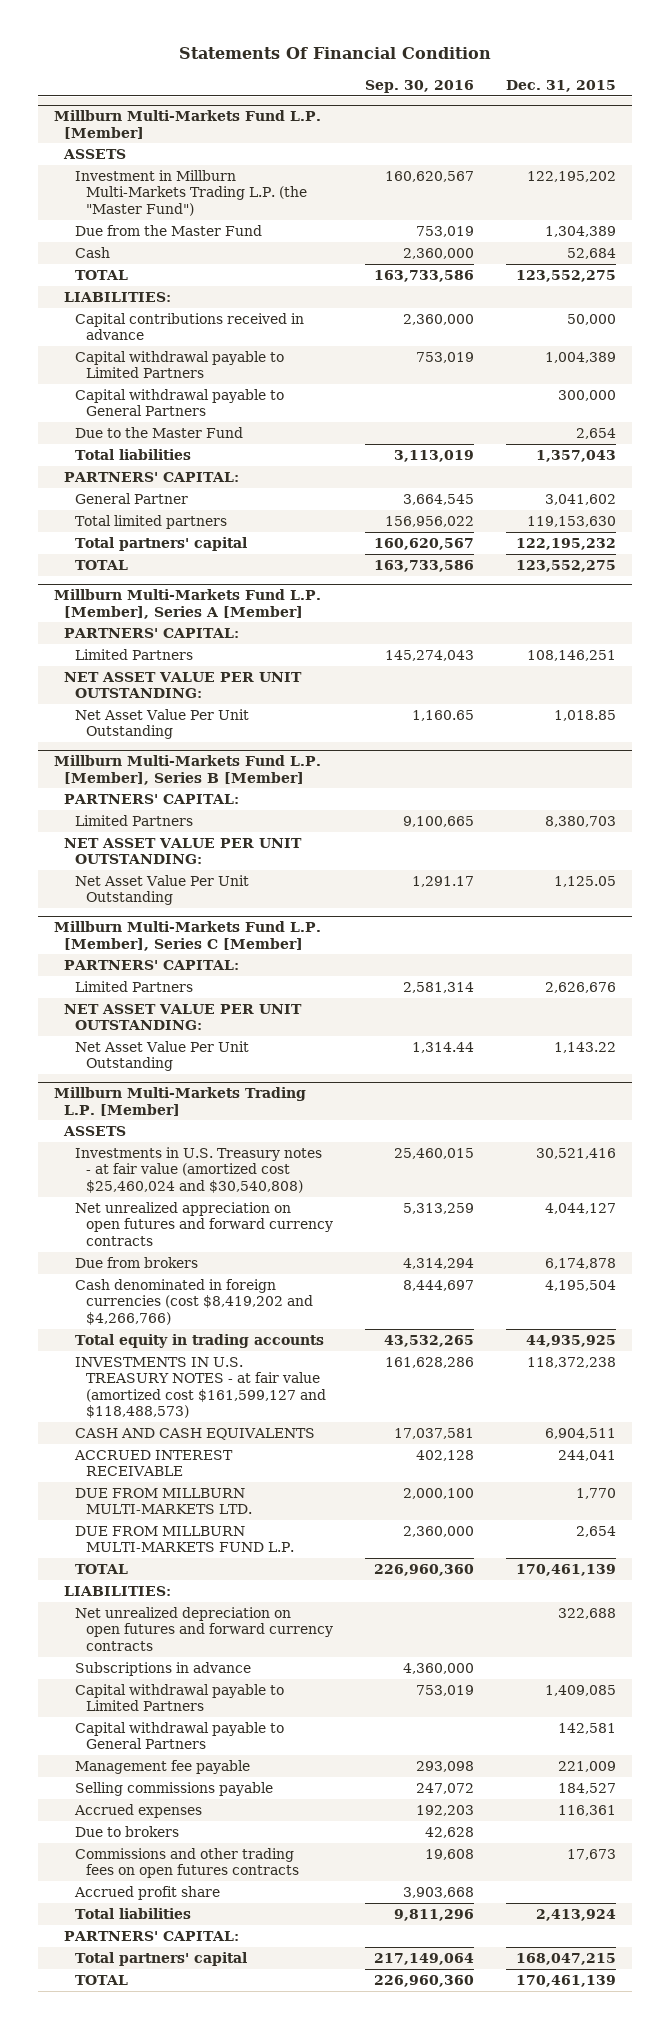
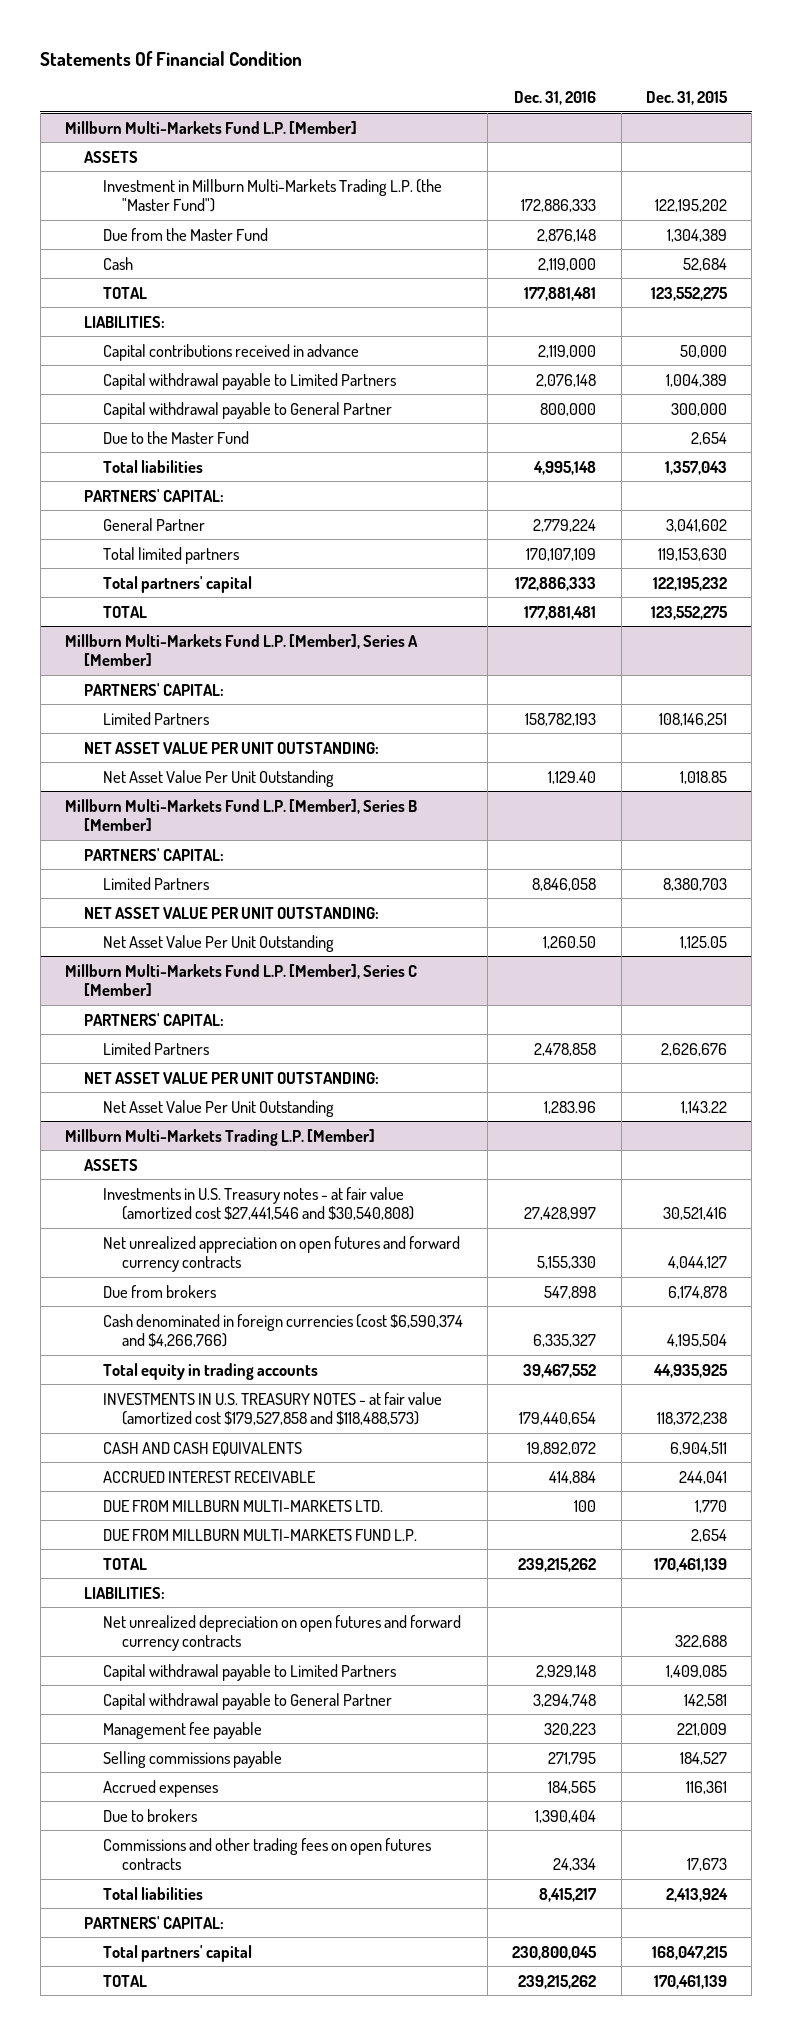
[364,79,474,93] Sep. 30, 2016 -> none
none -> [514,91,597,106] Dec. 31, 2016
[74,389,284,417] Capital withdrawal payable to General Partners -> [102,401,392,419] Capital withdrawal payable to General Partner
[74,1147,322,1193] Investments in U.S. Treasury notes - at fair value (amortized cost $25,460,024 and $30,540,808) -> [102,1186,414,1220] Investments in U.S. Treasury notes - at fair value (amortized cost $27,441,546 and $30,540,808)
[74,1279,313,1325] Cash denominated in foreign currencies (cost $8,419,202 and $4,266,766) -> [102,1313,463,1347] Cash denominated in foreign currencies (cost $6,590,374 and $4,266,766)
[74,1357,326,1418] INVESTMENTS IN U.S. TREASURY NOTES - at fair value (amortized cost $161,599,127 and $118,488,573) -> [102,1391,442,1425] INVESTMENTS IN U.S. TREASURY NOTES - at fair value (amortized cost $179,527,858 and $118,488,573)
[74,1662,251,1677] Subscriptions in advance -> none
[74,1722,284,1750] Capital withdrawal payable to General Partners -> [102,1692,392,1710] Capital withdrawal payable to General Partner
[73,1886,220,1901] Accrued profit share -> none

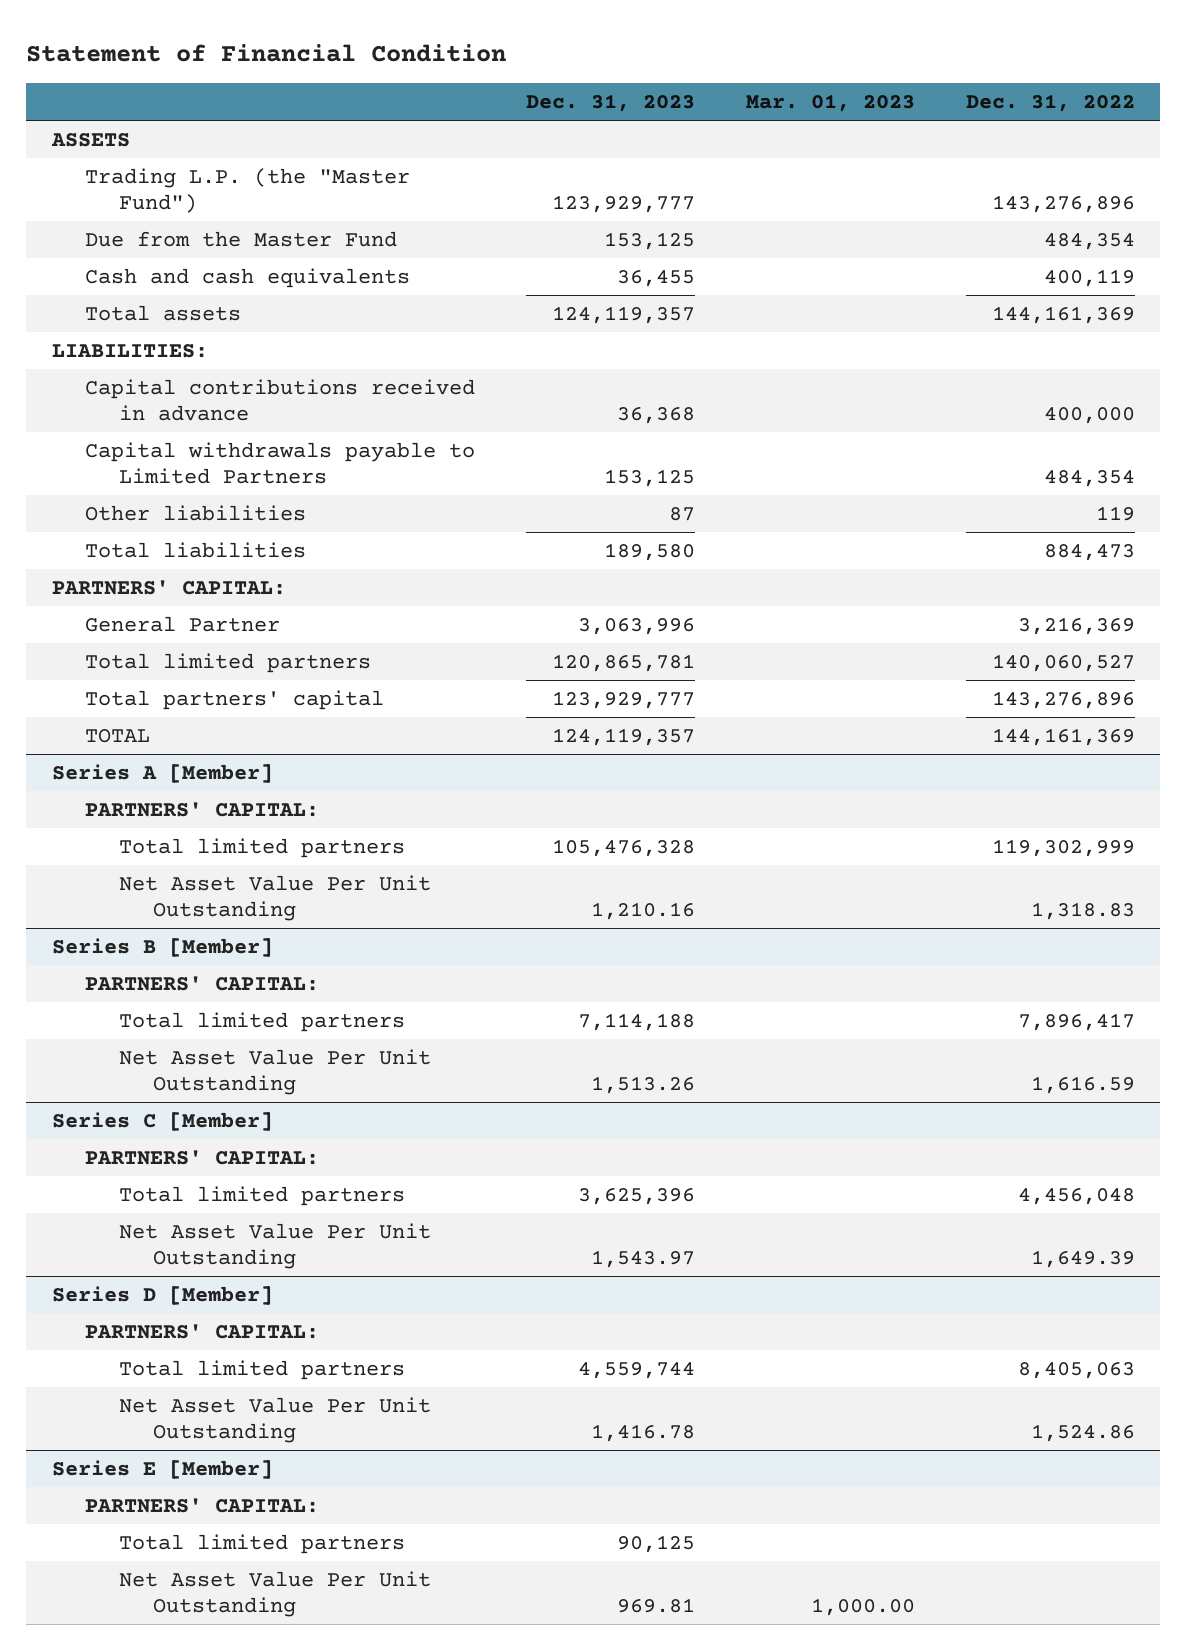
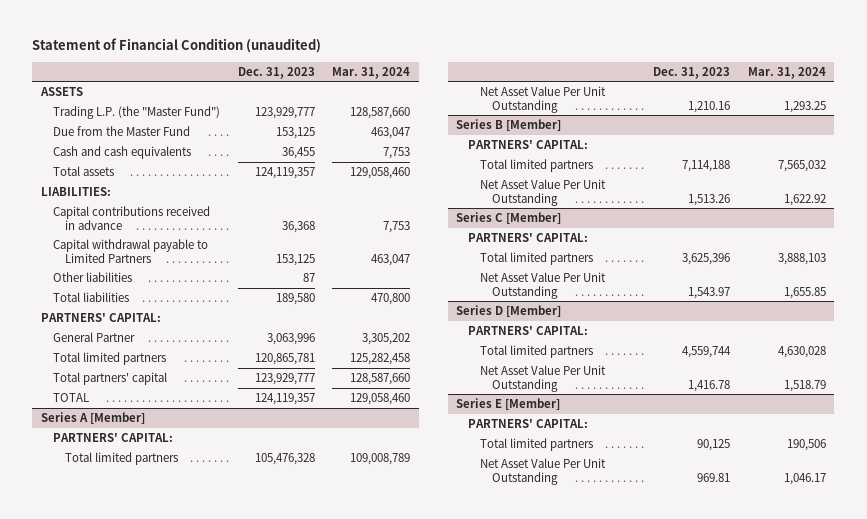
[26,43,507,62] Statement of Financial Condition -> [32,38,322,54] Statement of Financial Condition (unaudited)
[745,93,915,112] Mar. 01, 2023 -> none
[965,93,1135,112] Dec. 31, 2022 -> none
none -> [332,66,411,79] Mar. 31, 2024
[85,442,476,484] Capital withdrawals payable to Limited Partners -> [53,238,209,263] Capital withdrawal payable to Limited Partners

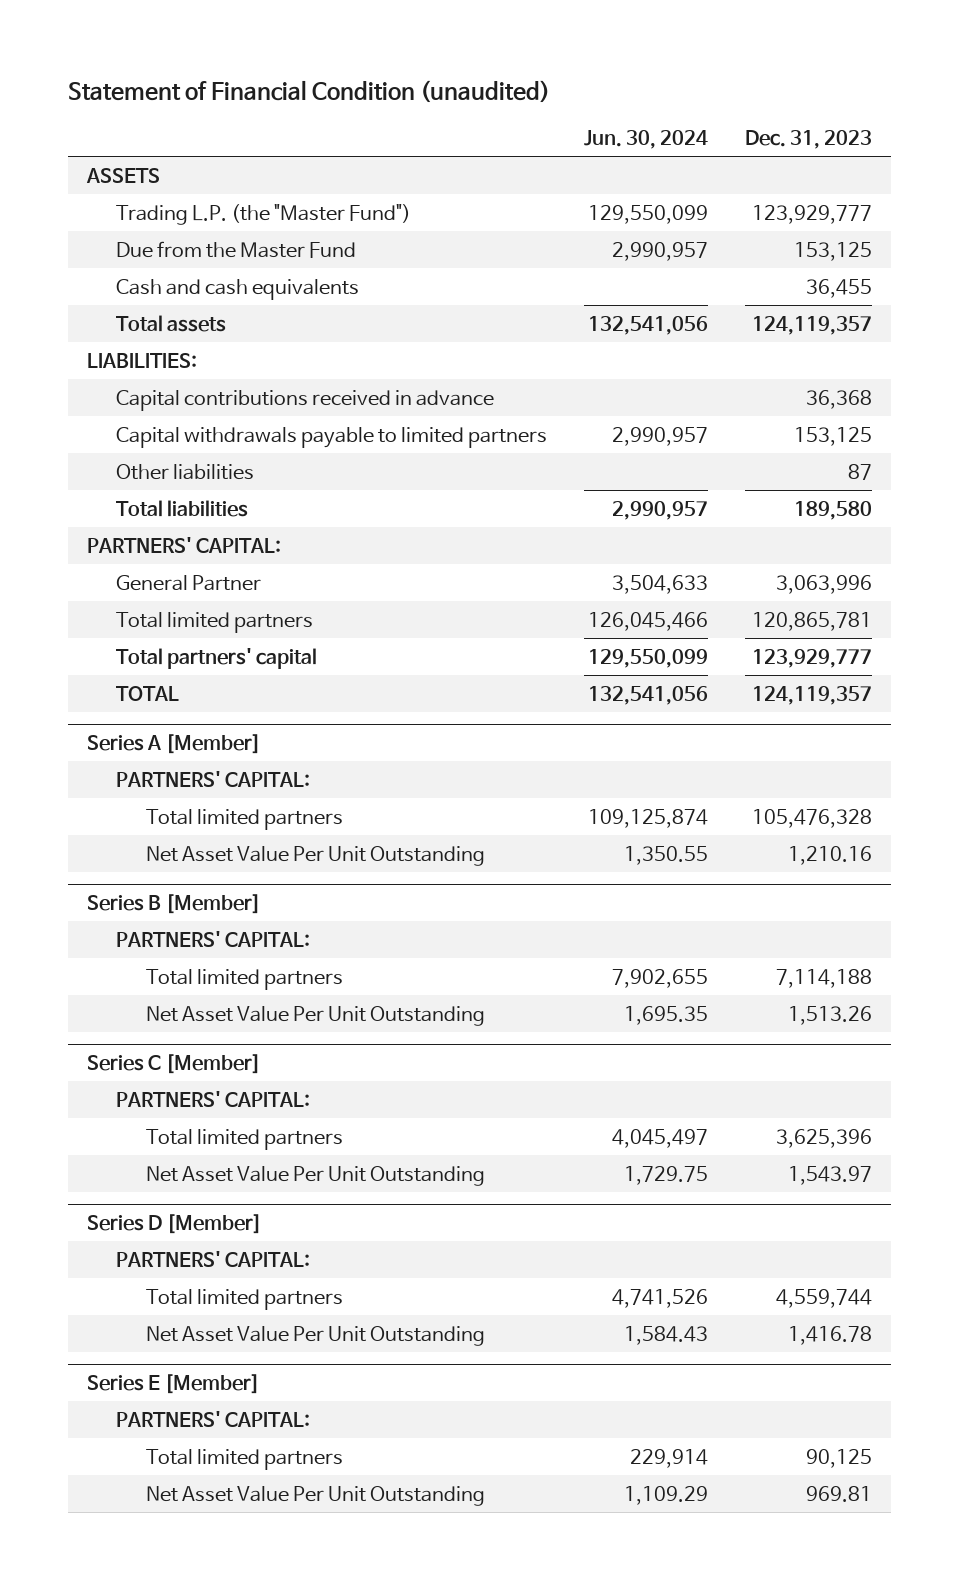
[332,66,411,79] Mar. 31, 2024 -> none
none -> [584,129,709,149] Jun. 30, 2024
[53,238,209,263] Capital withdrawal payable to Limited Partners -> [116,426,548,448] Capital withdrawals payable to limited partners

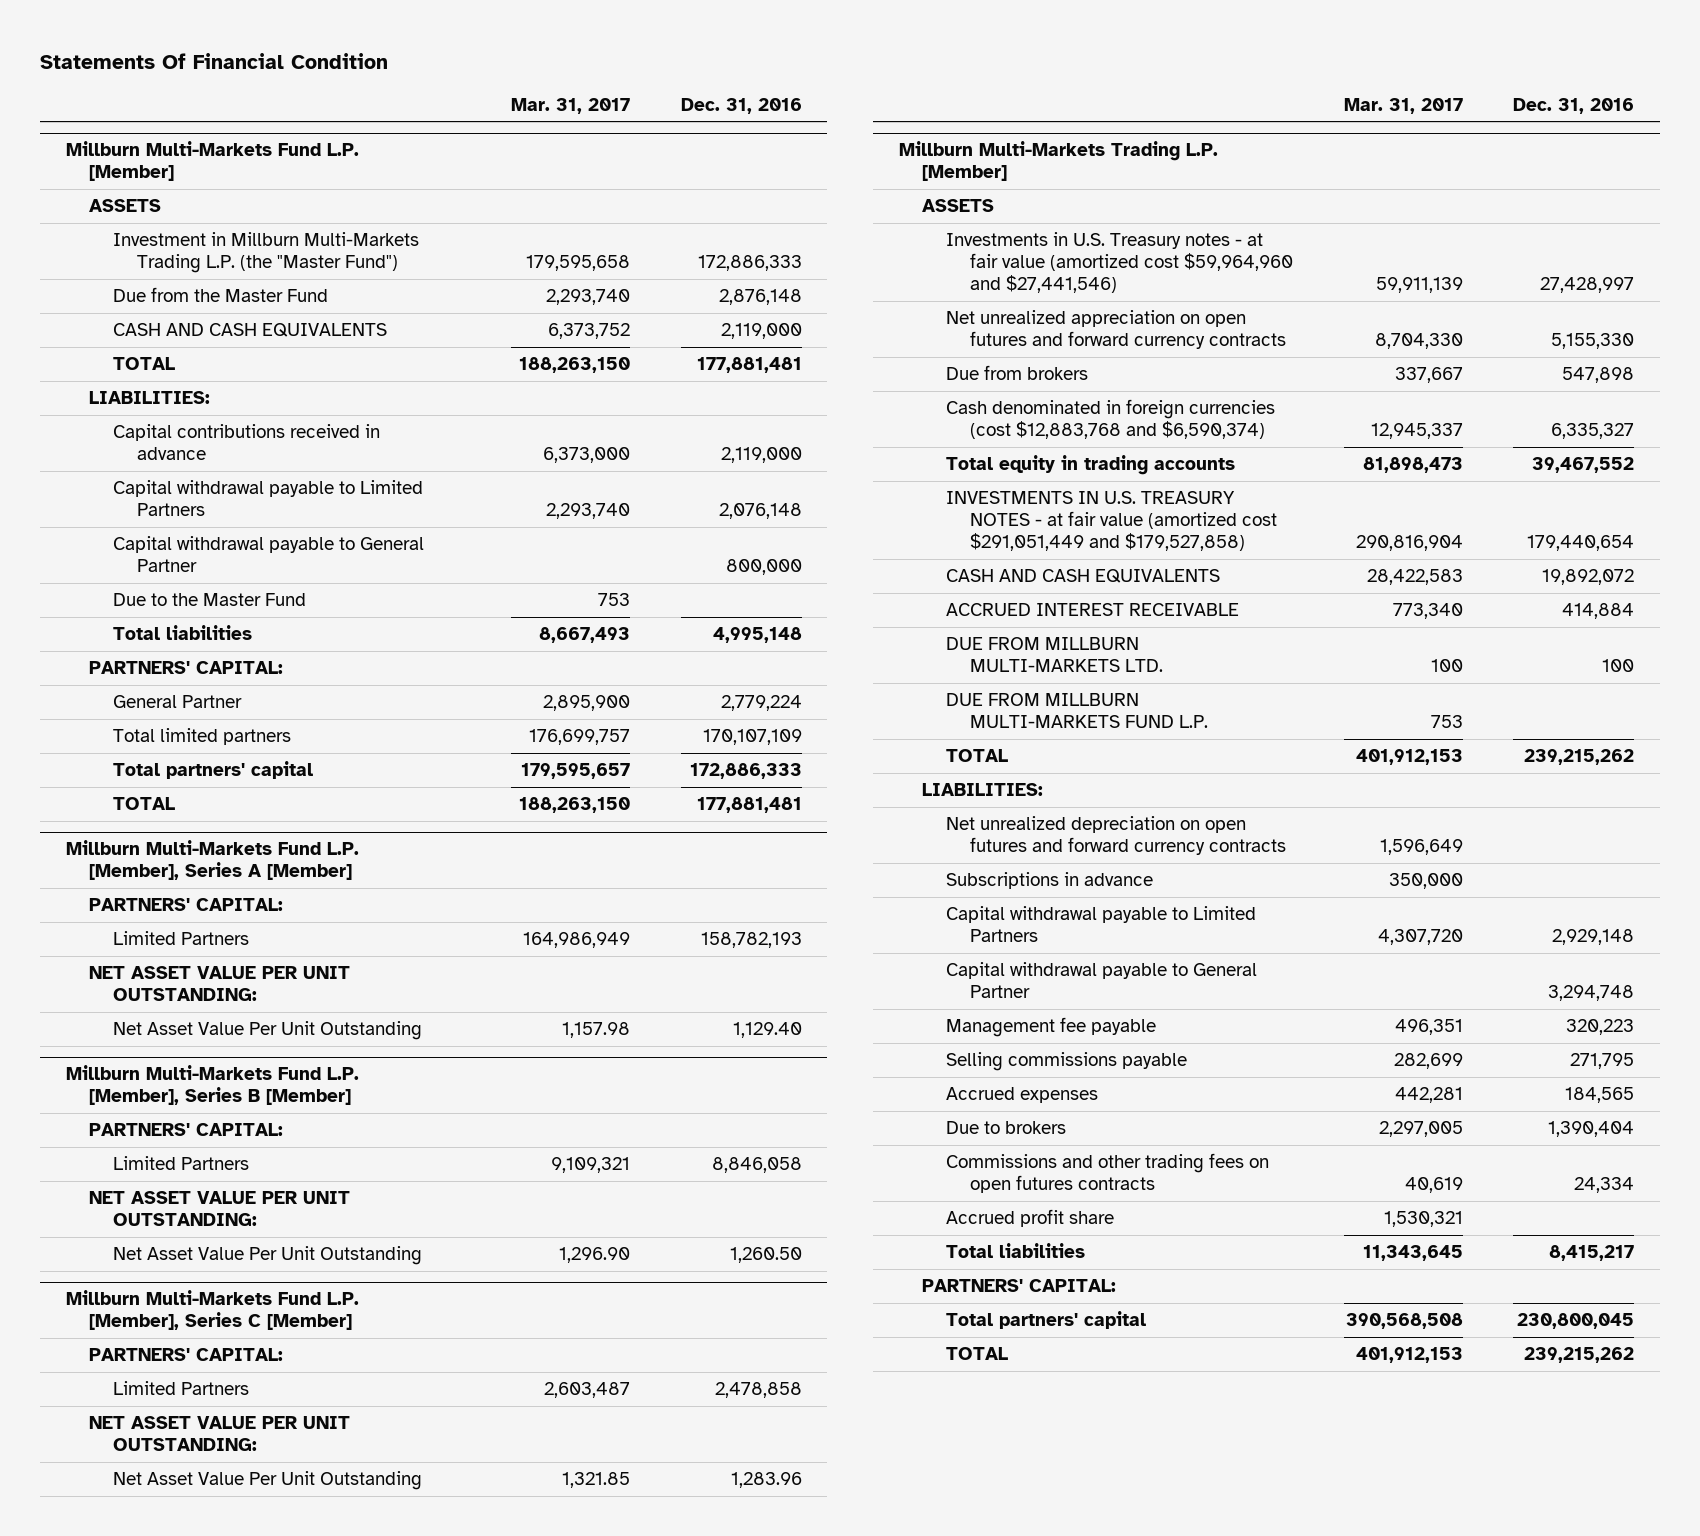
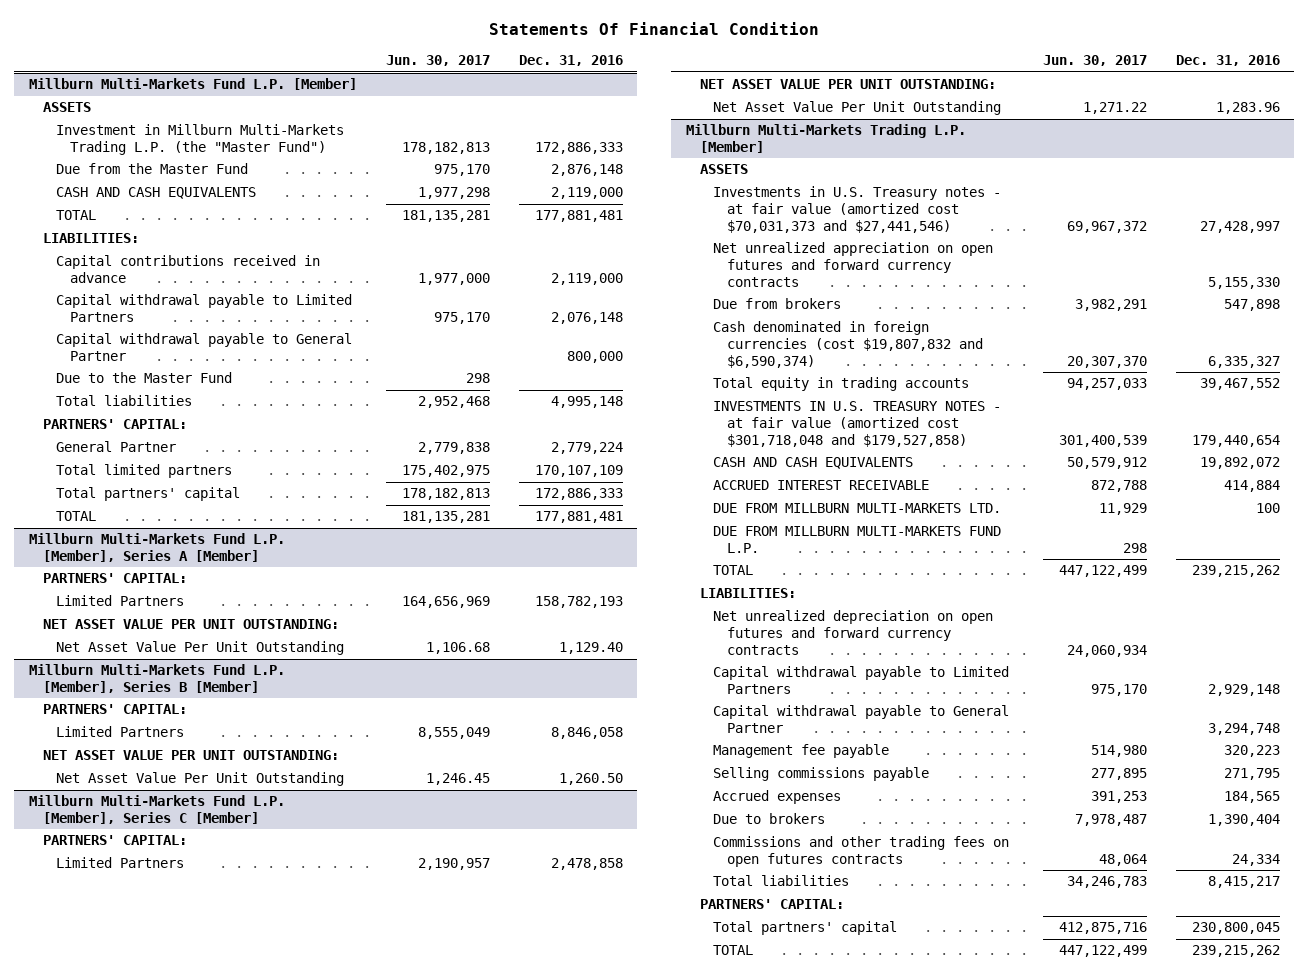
[510,97,630,114] Mar. 31, 2017 -> none
none -> [385,55,490,67] Jun. 30, 2017
[946,232,1293,294] Investments in U.S. Treasury notes - at fair value (amortized cost $59,964,960 and $27,441,546) -> [713,186,1002,233] Investments in U.S. Treasury notes - at fair value (amortized cost $70,031,373 and $27,441,546)
[946,399,1276,440] Cash denominated in foreign currencies (cost $12,883,768 and $6,590,374) -> [713,321,984,368] Cash denominated in foreign currencies (cost $19,807,832 and $6,590,374)
[946,491,1277,552] INVESTMENTS IN U.S. TREASURY NOTES - at fair value (amortized cost $291,051,449 and $179,527,858) -> [713,401,1002,447] INVESTMENTS IN U.S. TREASURY NOTES - at fair value (amortized cost $301,718,048 and $179,527,858)
[946,872,1154,890] Subscriptions in advance -> none
[946,1209,1115,1228] Accrued profit share -> none

